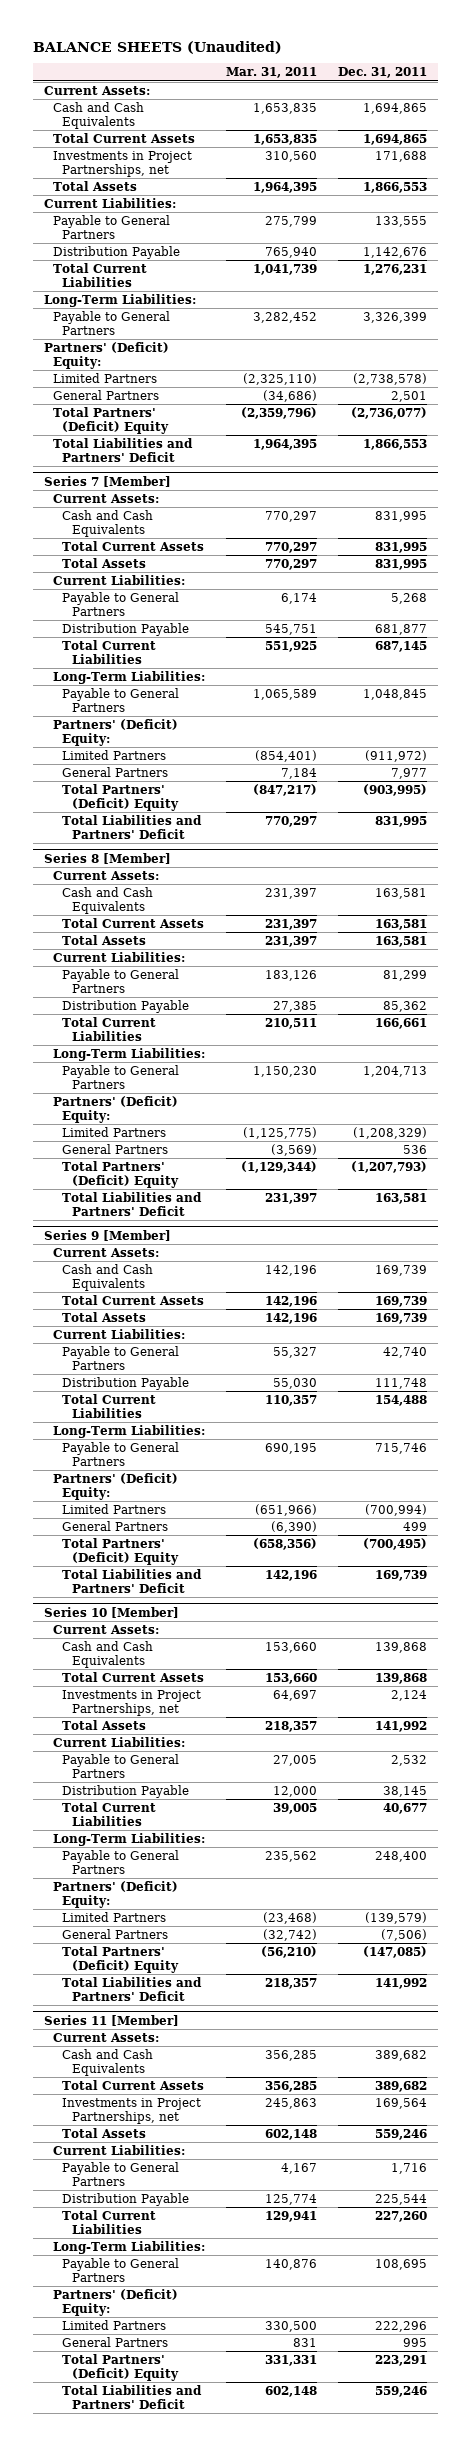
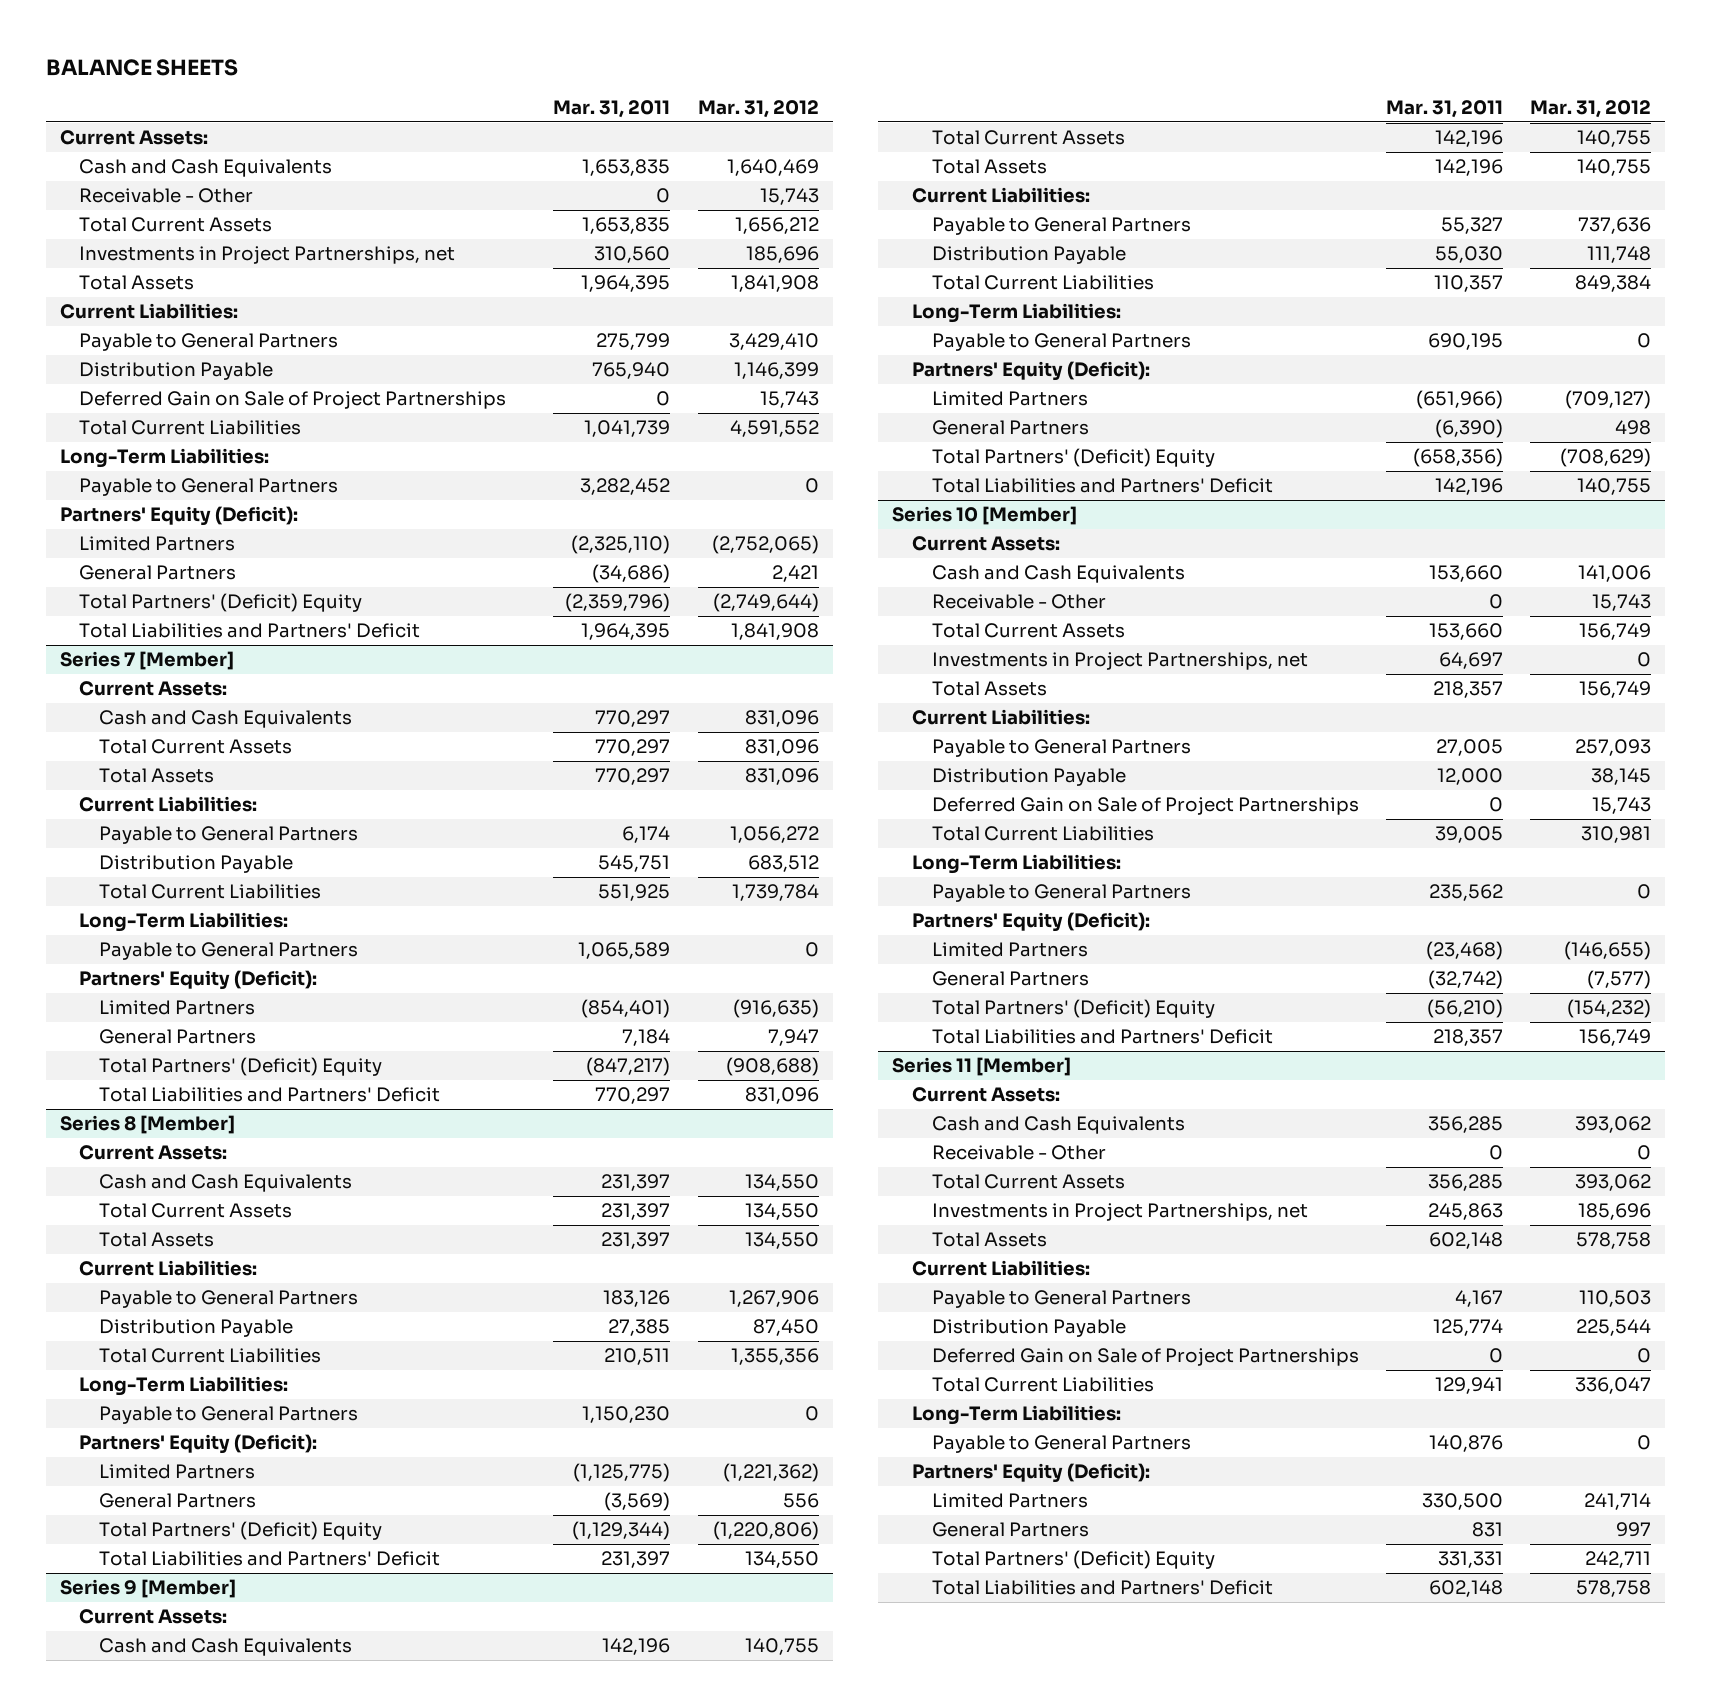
[33,40,283,54] BALANCE SHEETS (Unaudited) -> [46,58,239,76] BALANCE SHEETS
[338,67,428,79] Dec. 31, 2011 -> none
none -> [697,99,819,118] Mar. 31, 2012
none -> [79,188,254,204] Receivable - Other
none -> [79,391,507,410] Deferred Gain on Sale of Project Partnerships
[43,341,169,369] Partners' (Deficit) Equity: -> [59,506,298,527] Partners' Equity (Deficit):
[53,718,179,746] Partners' (Deficit) Equity: -> [79,970,318,991] Partners' Equity (Deficit):
[53,1095,179,1123] Partners' (Deficit) Equity: -> [79,1434,318,1455] Partners' Equity (Deficit):
[53,1472,179,1500] Partners' (Deficit) Equity: -> [911,361,1150,382] Partners' Equity (Deficit):
none -> [931,594,1106,610] Receivable - Other
none -> [931,797,1359,816] Deferred Gain on Sale of Project Partnerships
[53,1880,179,1908] Partners' (Deficit) Equity: -> [911,912,1150,933] Partners' Equity (Deficit):
none -> [931,1145,1106,1161] Receivable - Other
none -> [931,1348,1359,1367] Deferred Gain on Sale of Project Partnerships
[53,2288,179,2316] Partners' (Deficit) Equity: -> [911,1463,1150,1484] Partners' Equity (Deficit):

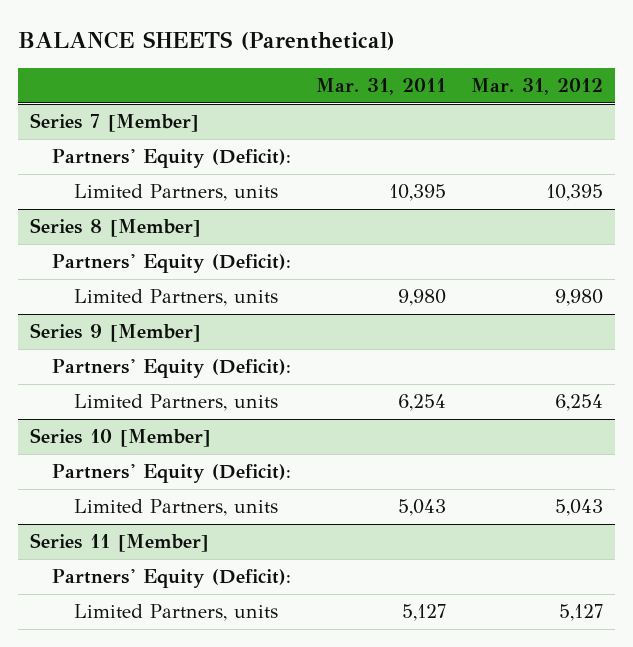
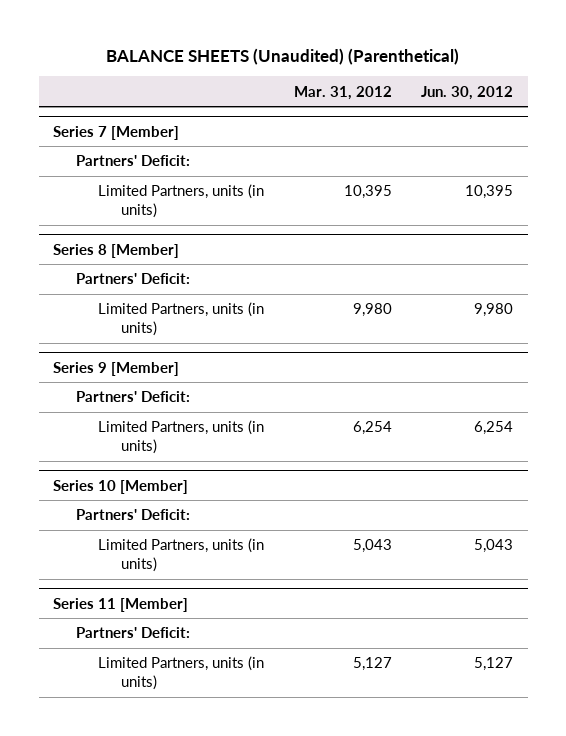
[17,31,395,51] BALANCE SHEETS (Parenthetical) -> [106,47,460,65] BALANCE SHEETS (Unaudited) (Parenthetical)
[315,77,446,95] Mar. 31, 2011 -> none
none -> [421,85,514,100] Jun. 30, 2012
[52,149,292,169] Partners' Equity (Deficit): -> [75,155,190,167] Partners' Deficit:
[74,184,279,202] Limited Partners, units -> [98,184,265,218] Limited Partners, units (in units)
[52,254,292,274] Partners' Equity (Deficit): -> [75,273,190,285] Partners' Deficit:
[74,289,279,307] Limited Partners, units -> [98,302,265,336] Limited Partners, units (in units)
[52,359,292,379] Partners' Equity (Deficit): -> [75,391,190,403] Partners' Deficit:
[74,394,279,412] Limited Partners, units -> [98,420,265,454] Limited Partners, units (in units)
[52,464,292,484] Partners' Equity (Deficit): -> [75,509,190,521] Partners' Deficit:
[74,499,279,517] Limited Partners, units -> [98,538,265,572] Limited Partners, units (in units)
[52,569,292,589] Partners' Equity (Deficit): -> [75,627,190,639] Partners' Deficit:
[74,604,279,622] Limited Partners, units -> [98,656,265,690] Limited Partners, units (in units)

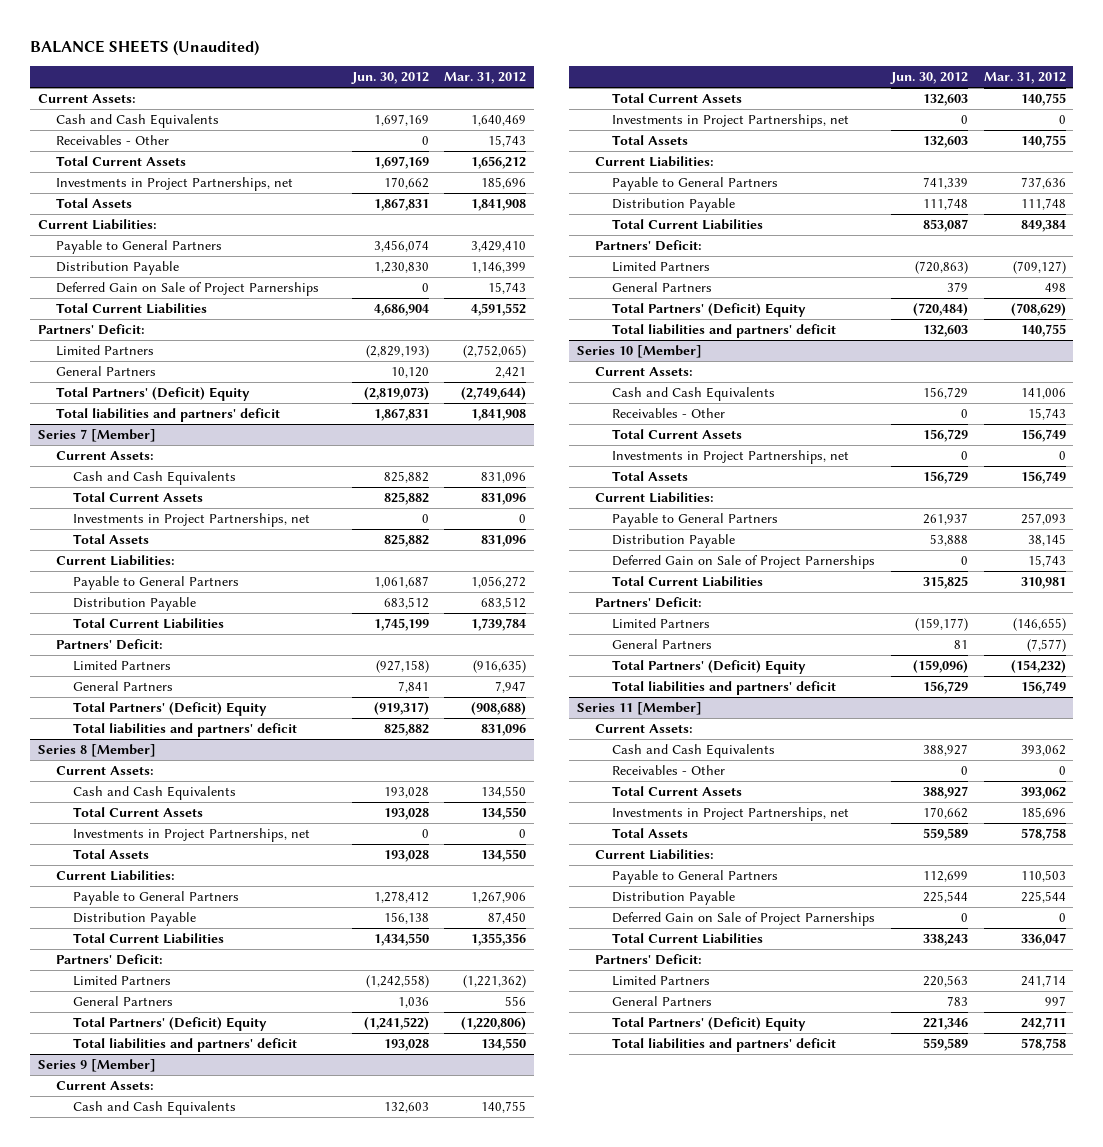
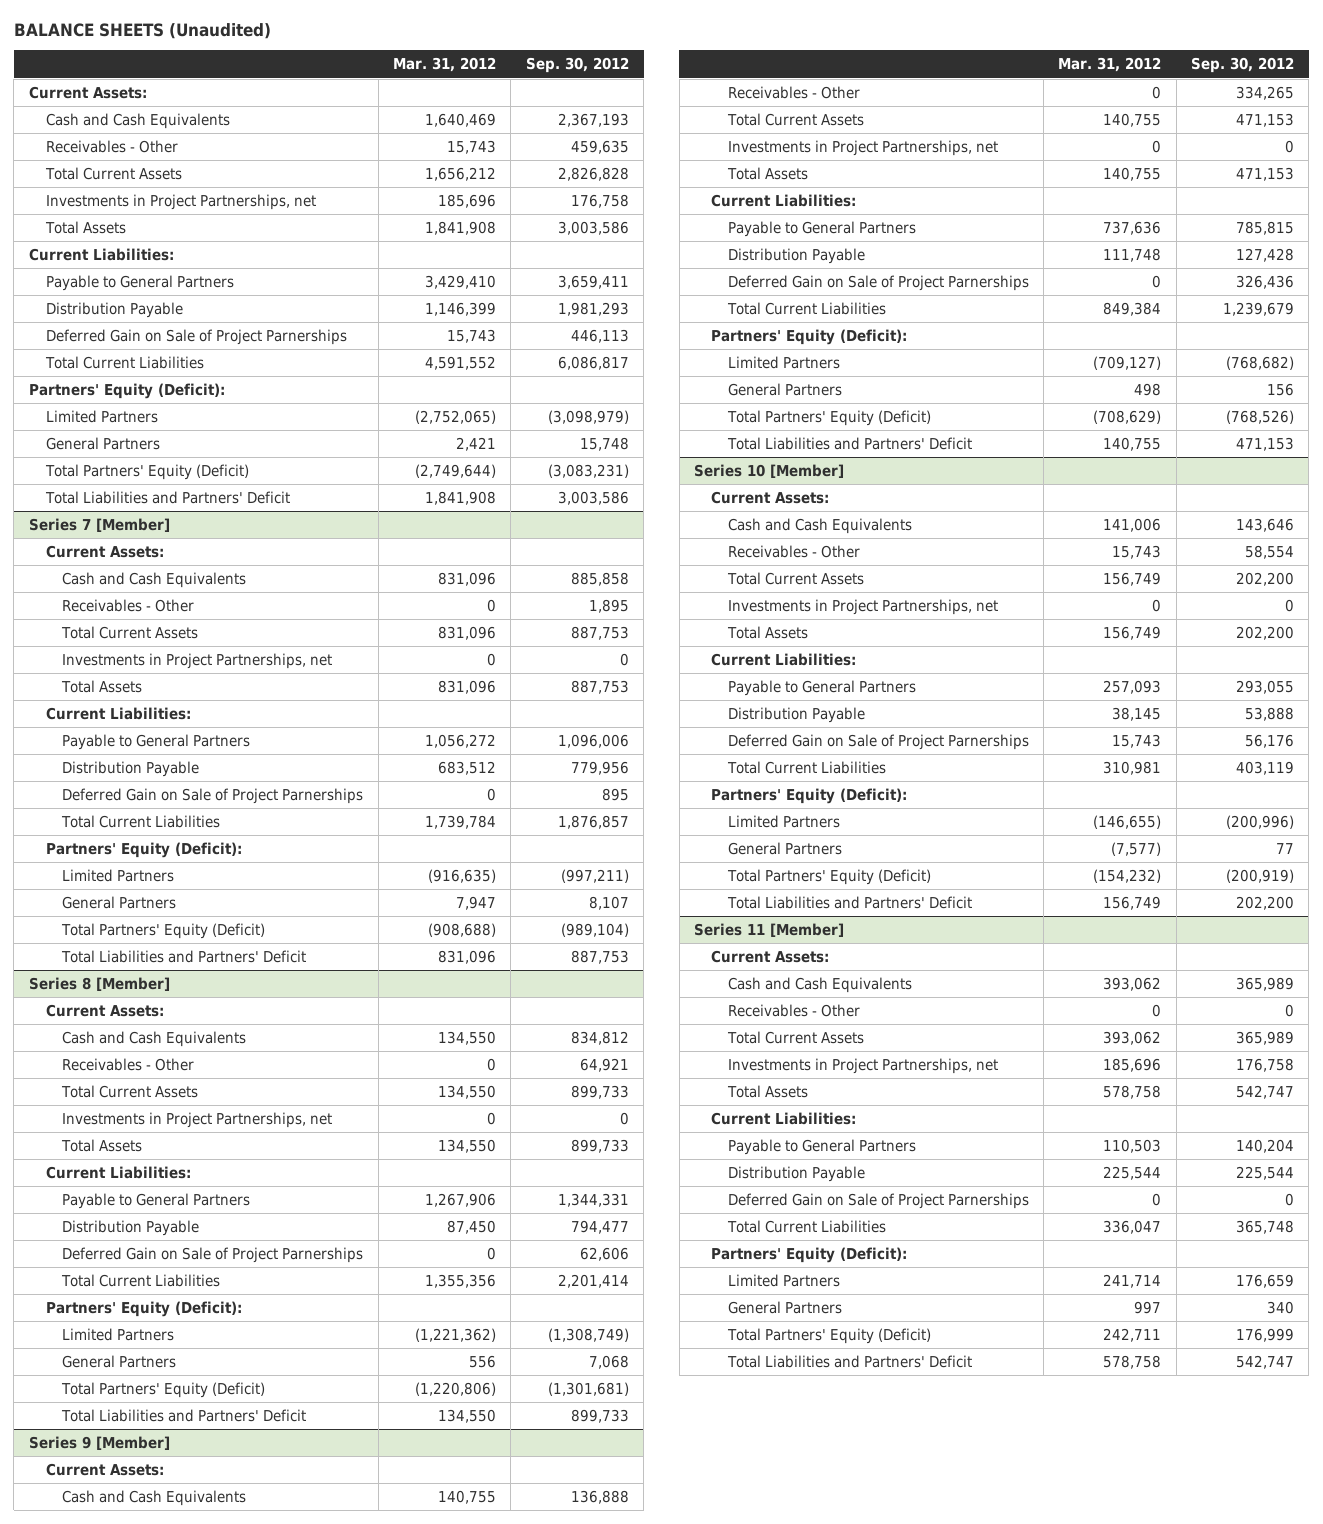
[350,71,429,84] Jun. 30, 2012 -> none
none -> [525,57,629,74] Sep. 30, 2012
[37,324,145,336] Partners' Deficit: -> [28,382,225,399] Partners' Equity (Deficit):
[55,387,250,402] Total Partners' (Deficit) Equity -> [44,463,249,480] Total Partners' Equity (Deficit)
[55,408,280,423] Total liabilities and partners' deficit -> [44,490,290,504] Total Liabilities and Partners' Deficit
none -> [62,598,195,612] Receivables - Other
none -> [62,787,364,804] Deferred Gain on Sale of Project Parnerships
[55,639,163,651] Partners' Deficit: -> [45,841,242,858] Partners' Equity (Deficit):
[73,702,268,717] Total Partners' (Deficit) Equity -> [61,922,266,939] Total Partners' Equity (Deficit)
[73,723,298,738] Total liabilities and partners' deficit -> [61,949,307,963] Total Liabilities and Partners' Deficit
none -> [62,1057,195,1071] Receivables - Other
none -> [62,1246,364,1263] Deferred Gain on Sale of Project Parnerships
[55,954,163,966] Partners' Deficit: -> [45,1300,242,1317] Partners' Equity (Deficit):
[73,1017,268,1032] Total Partners' (Deficit) Equity -> [61,1381,266,1398] Total Partners' Equity (Deficit)
[73,1038,298,1053] Total liabilities and partners' deficit -> [61,1408,307,1422] Total Liabilities and Partners' Deficit
none -> [727,85,860,99] Receivables - Other
none -> [727,274,1029,291] Deferred Gain on Sale of Project Parnerships
[594,240,702,252] Partners' Deficit: -> [710,328,907,345] Partners' Equity (Deficit):
[612,303,807,318] Total Partners' (Deficit) Equity -> [726,409,931,426] Total Partners' Equity (Deficit)
[612,324,837,339] Total liabilities and partners' deficit -> [726,436,972,450] Total Liabilities and Partners' Deficit
[594,597,702,609] Partners' Deficit: -> [710,787,907,804] Partners' Equity (Deficit):
[612,660,807,675] Total Partners' (Deficit) Equity -> [726,868,931,885] Total Partners' Equity (Deficit)
[612,681,837,696] Total liabilities and partners' deficit -> [726,895,972,909] Total Liabilities and Partners' Deficit
[594,954,702,966] Partners' Deficit: -> [710,1246,907,1263] Partners' Equity (Deficit):
[612,1017,807,1032] Total Partners' (Deficit) Equity -> [726,1327,931,1344] Total Partners' Equity (Deficit)
[612,1038,837,1053] Total liabilities and partners' deficit -> [726,1354,972,1368] Total Liabilities and Partners' Deficit

